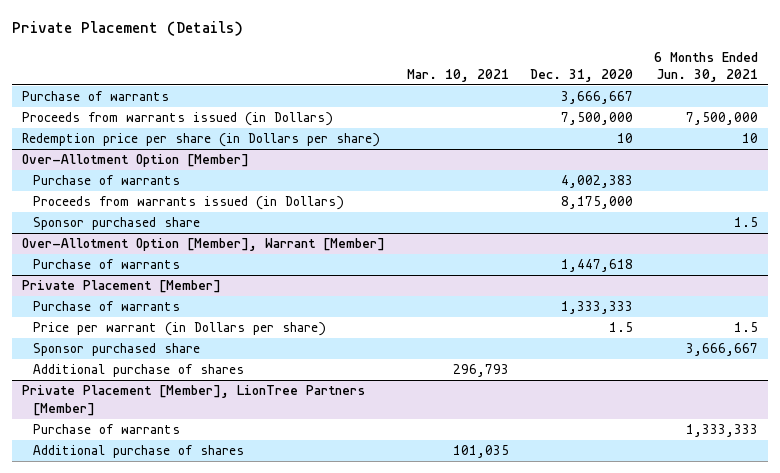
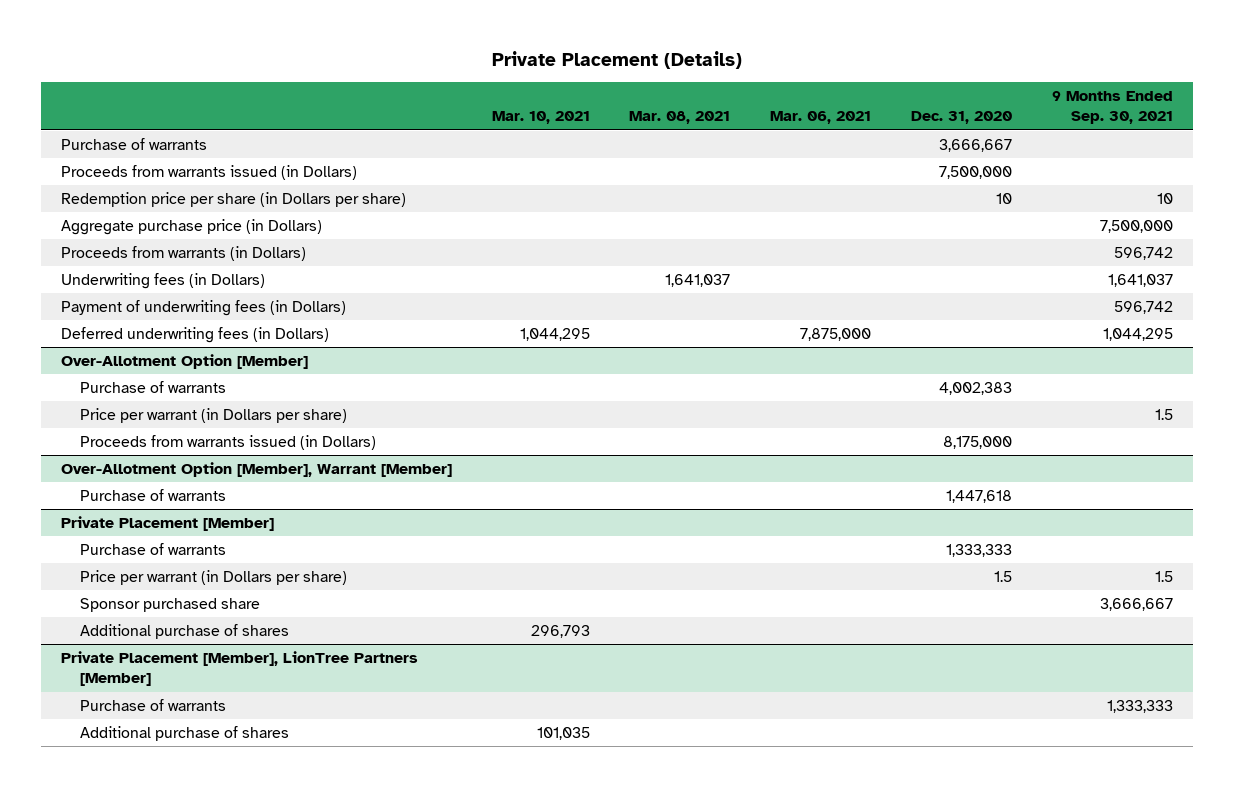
[653,51,758,82] 6 Months Ended Jun. 30, 2021 -> none
none -> [629,111,731,125] Mar. 08, 2021
none -> [770,111,872,125] Mar. 06, 2021
none -> [1051,91,1173,125] 9 Months Ended Sep. 30, 2021
none -> [60,219,322,236] Aggregate purchase price (in Dollars)
none -> [60,246,306,262] Proceeds from warrants (in Dollars)
none -> [60,273,265,290] Underwriting fees (in Dollars)
none -> [60,300,346,317] Payment of underwriting fees (in Dollars)
none -> [60,327,329,344] Deferred underwriting fees (in Dollars)
none -> [79,408,347,424] Price per warrant (in Dollars per share)
[33,217,201,231] Sponsor purchased share -> none

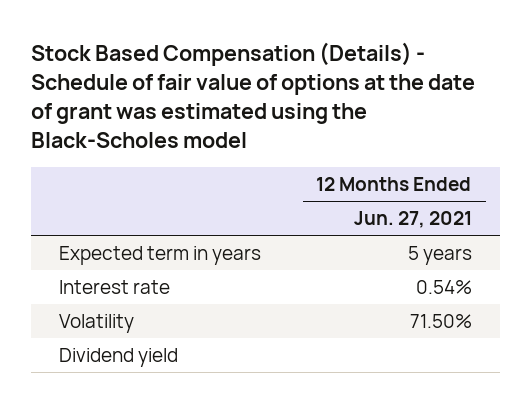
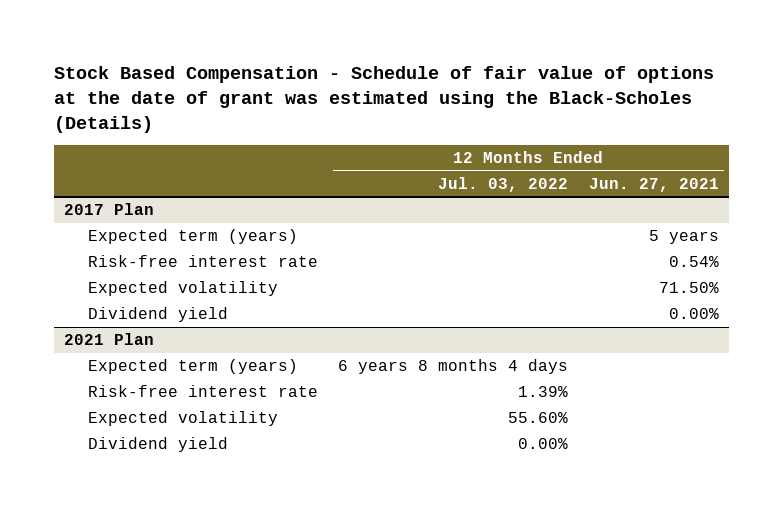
[31,41,476,149] Stock Based Compensation (Details) - Schedule of fair value of options at the date of grant was estimated using the Black-Scholes model -> [53,65,714,134] Stock Based Compensation - Schedule of fair value of options at the date of grant was estimated using the Black-Scholes (Details)
none -> [438,176,569,192] Jul. 03, 2022
[59,245,262,265] Expected term in years -> none
[59,279,171,294] Interest rate -> none
[59,313,135,333] Volatility -> none
[59,347,179,367] Dividend yield -> none
none -> [63,203,154,216] 2017 Plan
none -> [88,229,299,245] Expected term (years)
none -> [88,255,319,268] Risk-free interest rate
none -> [88,281,279,297] Expected volatility
none -> [88,307,229,323] Dividend yield
none -> [63,333,154,346] 2021 Plan
none -> [88,359,299,375] Expected term (years)
none -> [88,385,319,398] Risk-free interest rate
none -> [88,411,279,427] Expected volatility
none -> [88,437,229,453] Dividend yield

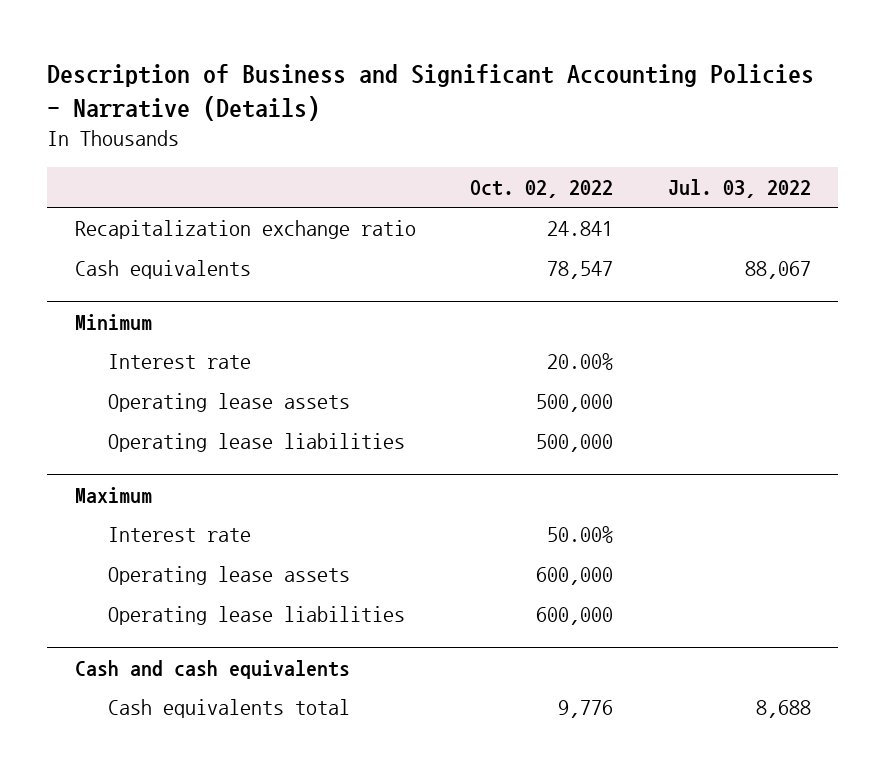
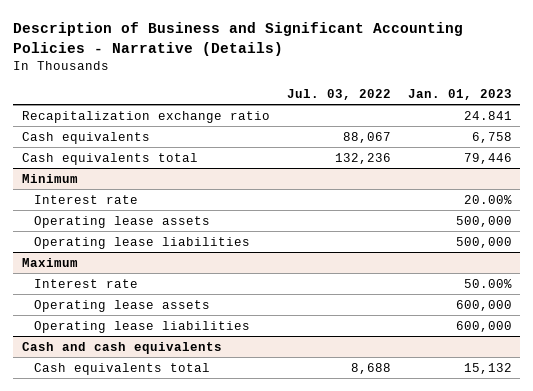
[470,180,614,199] Oct. 02, 2022 -> none
none -> [407,88,512,100] Jan. 01, 2023
none -> [21,152,198,165] Cash equivalents total

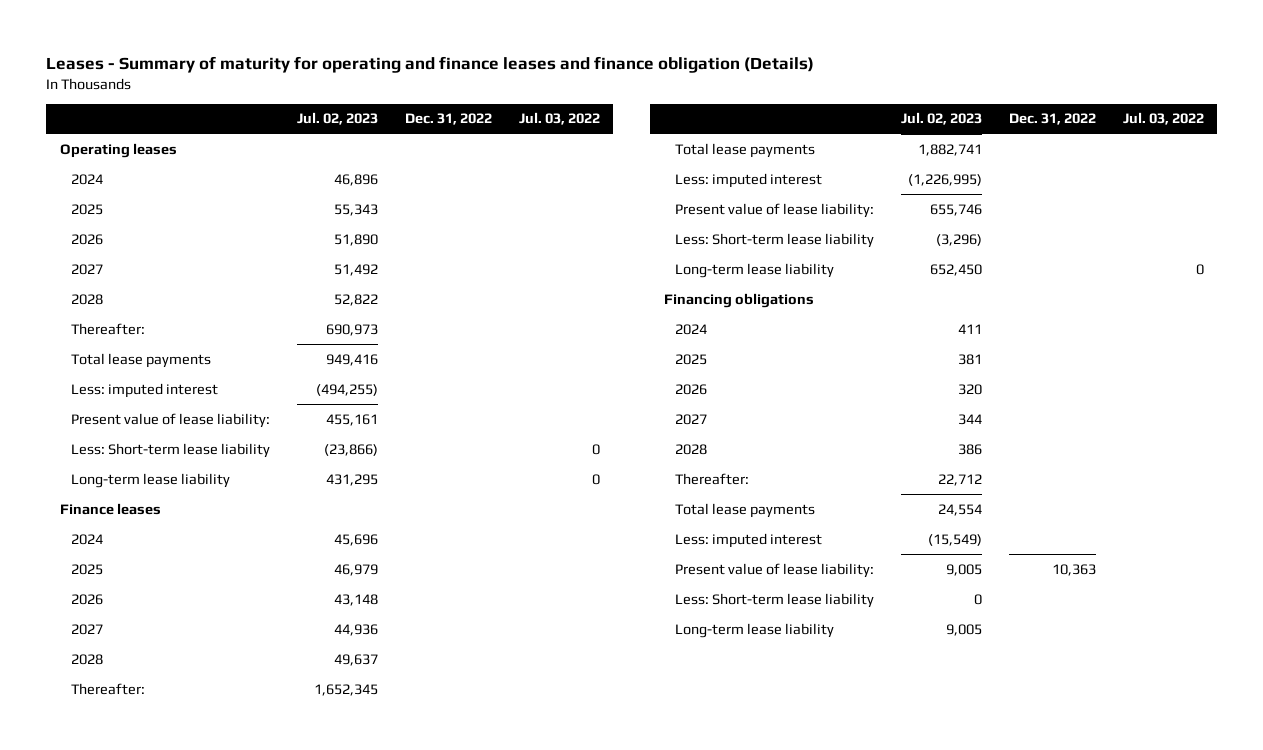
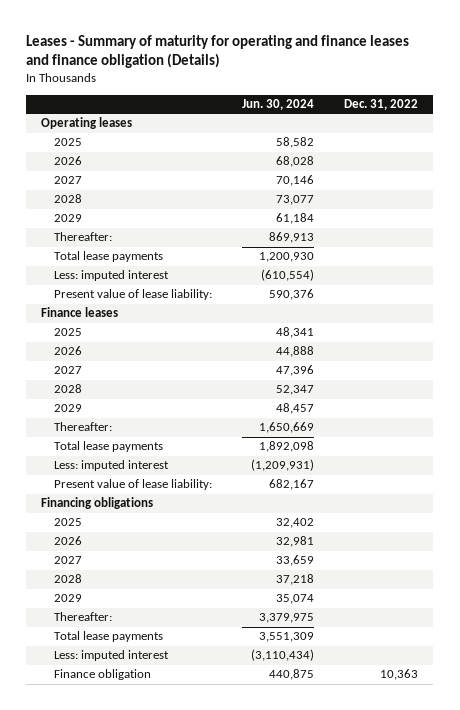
[296,112,378,126] Jul. 02, 2023 -> none
[518,112,600,126] Jul. 03, 2022 -> none
none -> [242,99,315,111] Jun. 30, 2024
[70,173,103,185] 2024 -> none
none -> [54,214,83,223] 2029
[70,442,270,458] Less: Short-term lease liability -> none
[70,472,230,488] Long-term lease liability -> none
[70,533,103,545] 2024 -> none
none -> [54,404,83,413] 2029
[674,232,874,248] Less: Short-term lease liability -> none
[674,262,834,278] Long-term lease liability -> none
[674,323,707,335] 2024 -> none
none -> [54,594,83,603] 2029
[674,592,874,608] Less: Short-term lease liability -> none
[674,622,834,638] Long-term lease liability -> none
[674,562,874,578] Present value of lease liability: -> [54,669,152,681] Finance obligation

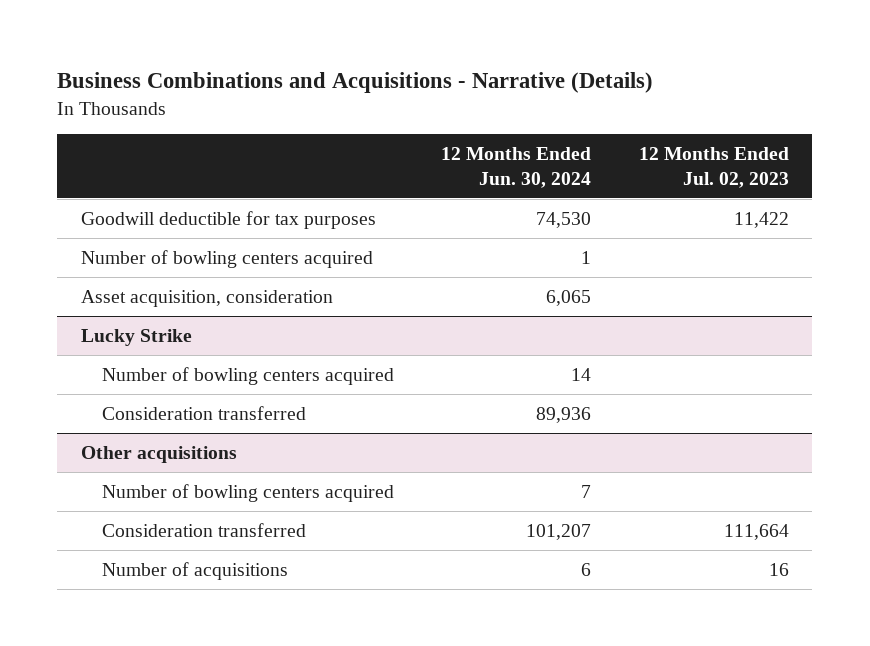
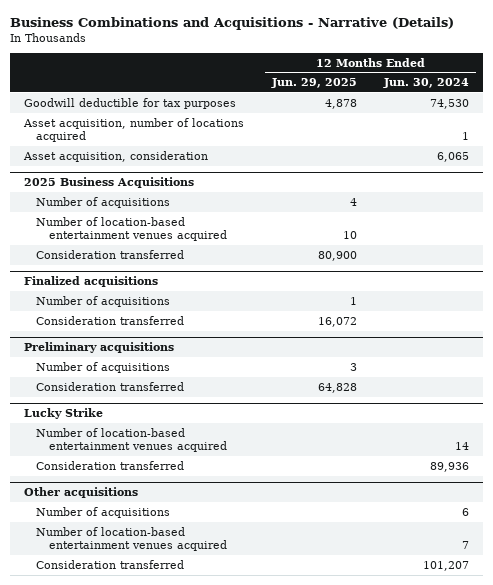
[638,147,789,188] 12 Months Ended Jul. 02, 2023 -> none
none -> [270,78,357,89] Jun. 29, 2025
[81,249,374,268] Number of bowling centers acquired -> none
none -> [22,117,244,143] Asset acquisition, number of locations acquired
none -> [23,177,194,189] 2025 Business Acquisitions
none -> [36,196,171,208] Number of acquisitions
none -> [36,216,227,242] Number of location-based entertainment venues acquired
none -> [36,249,185,259] Consideration transferred
none -> [23,276,158,288] Finalized acquisitions
none -> [36,295,171,307] Number of acquisitions
none -> [36,315,185,325] Consideration transferred
none -> [23,342,174,354] Preliminary acquisitions
none -> [36,361,171,373] Number of acquisitions
none -> [36,381,185,391] Consideration transferred
[101,366,394,385] Number of bowling centers acquired -> none
none -> [36,427,227,453] Number of location-based entertainment venues acquired
[101,483,394,502] Number of bowling centers acquired -> none
none -> [36,526,227,552] Number of location-based entertainment venues acquired
[101,522,306,537] Consideration transferred -> [36,559,185,569] Consideration transferred

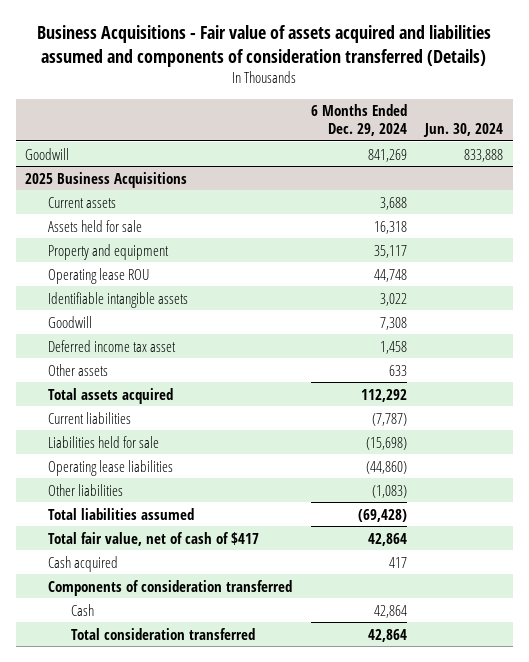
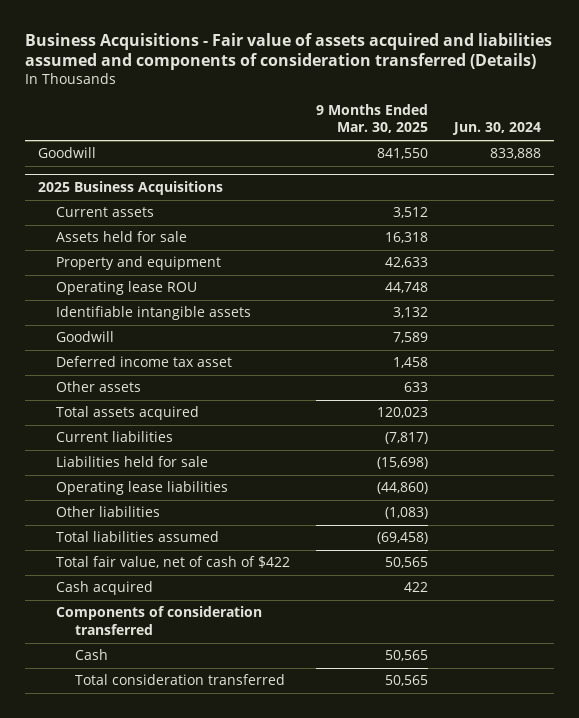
[310,104,407,137] 6 Months Ended Dec. 29, 2024 -> none
none -> [316,104,429,134] 9 Months Ended Mar. 30, 2025
[47,531,259,546] Total fair value, net of cash of $417 -> [56,556,291,569] Total fair value, net of cash of $422

